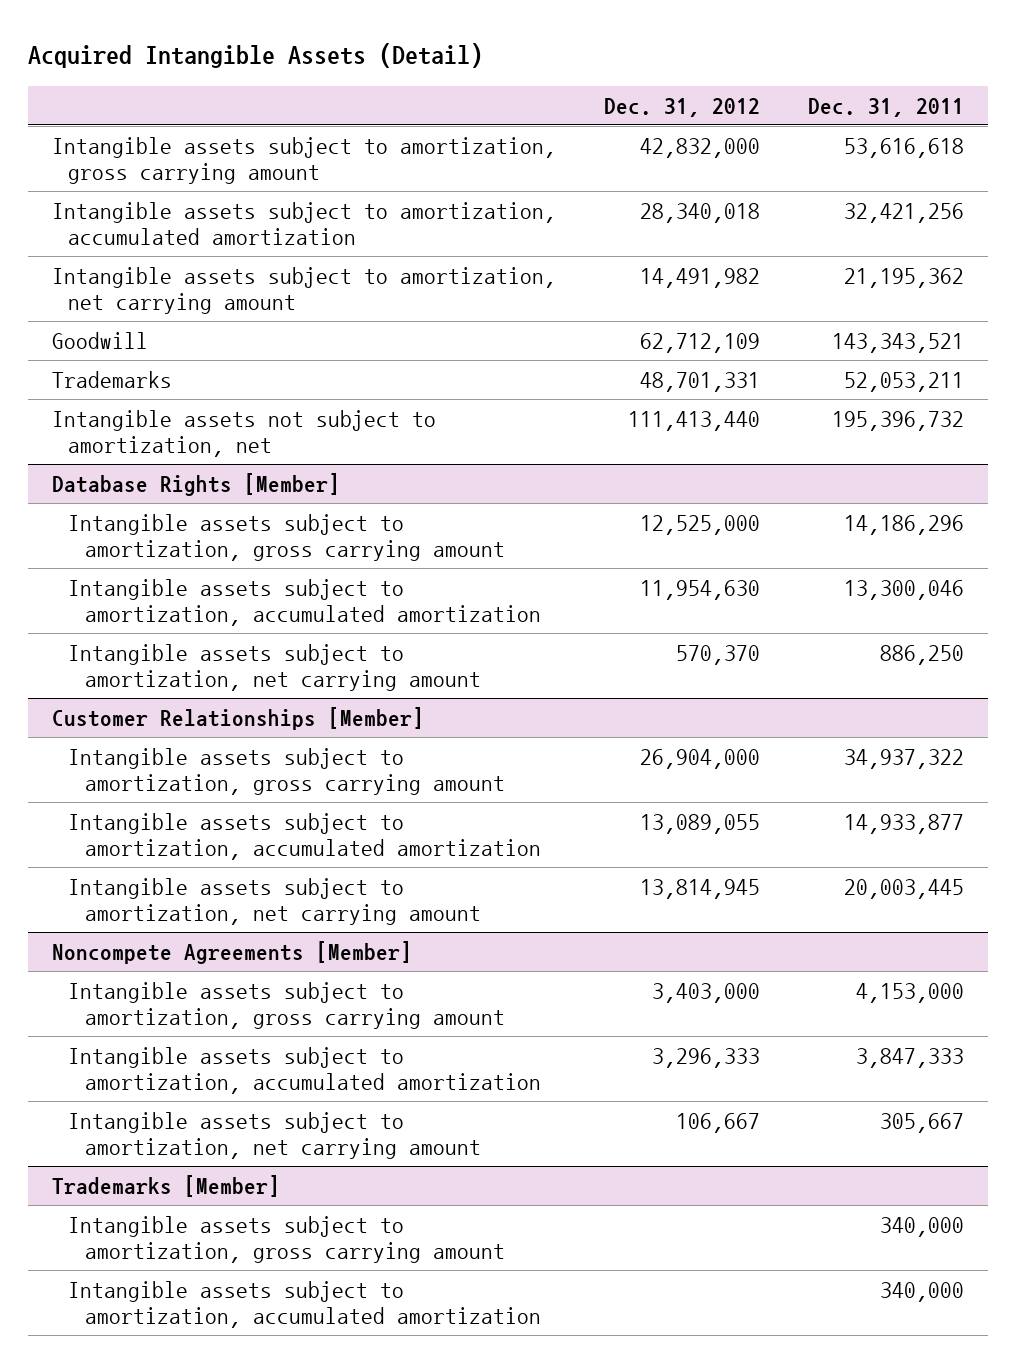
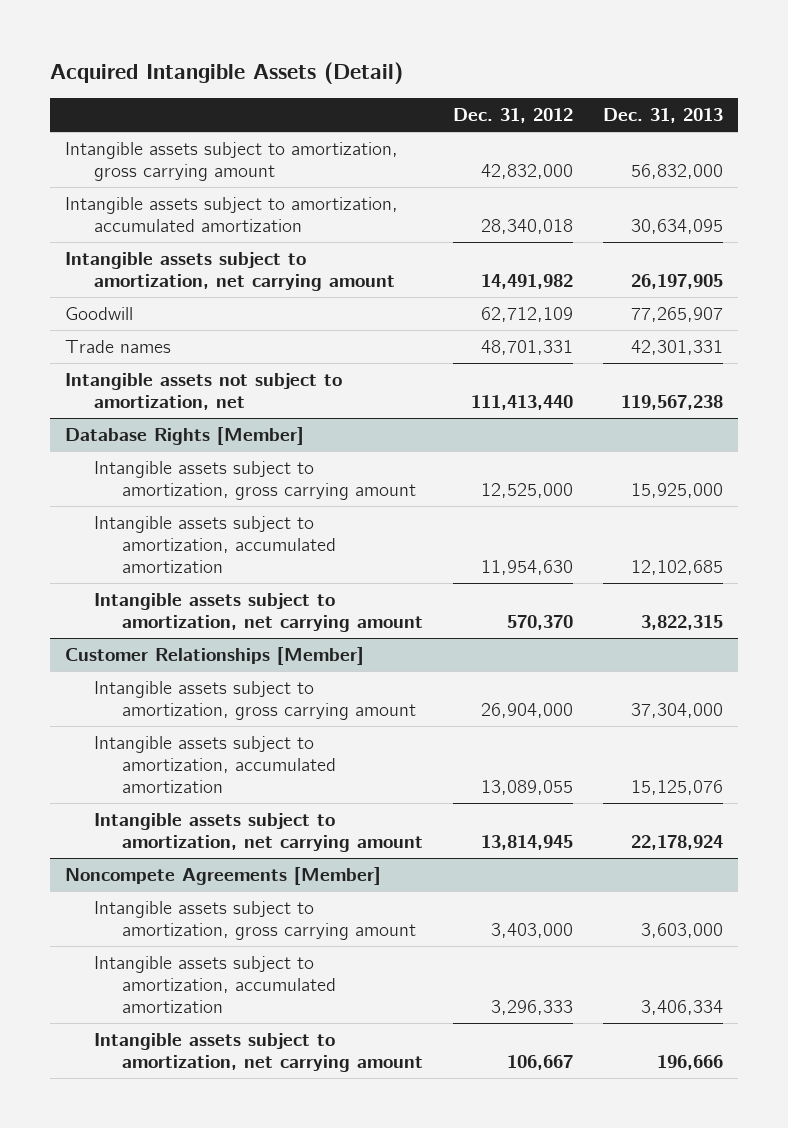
[808,97,965,117] Dec. 31, 2011 -> none
none -> [602,108,723,124] Dec. 31, 2013
[52,370,173,388] Trademarks -> [65,340,172,354] Trade names
[52,1174,281,1197] Trademarks [Member] -> none
[68,1215,505,1264] Intangible assets subject to amortization, gross carrying amount -> none
[68,1280,541,1329] Intangible assets subject to amortization, accumulated amortization -> none

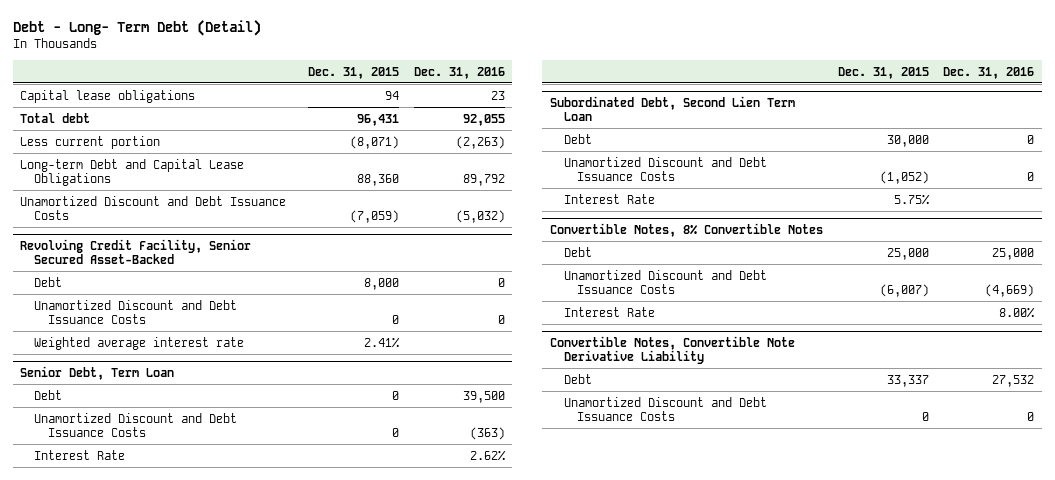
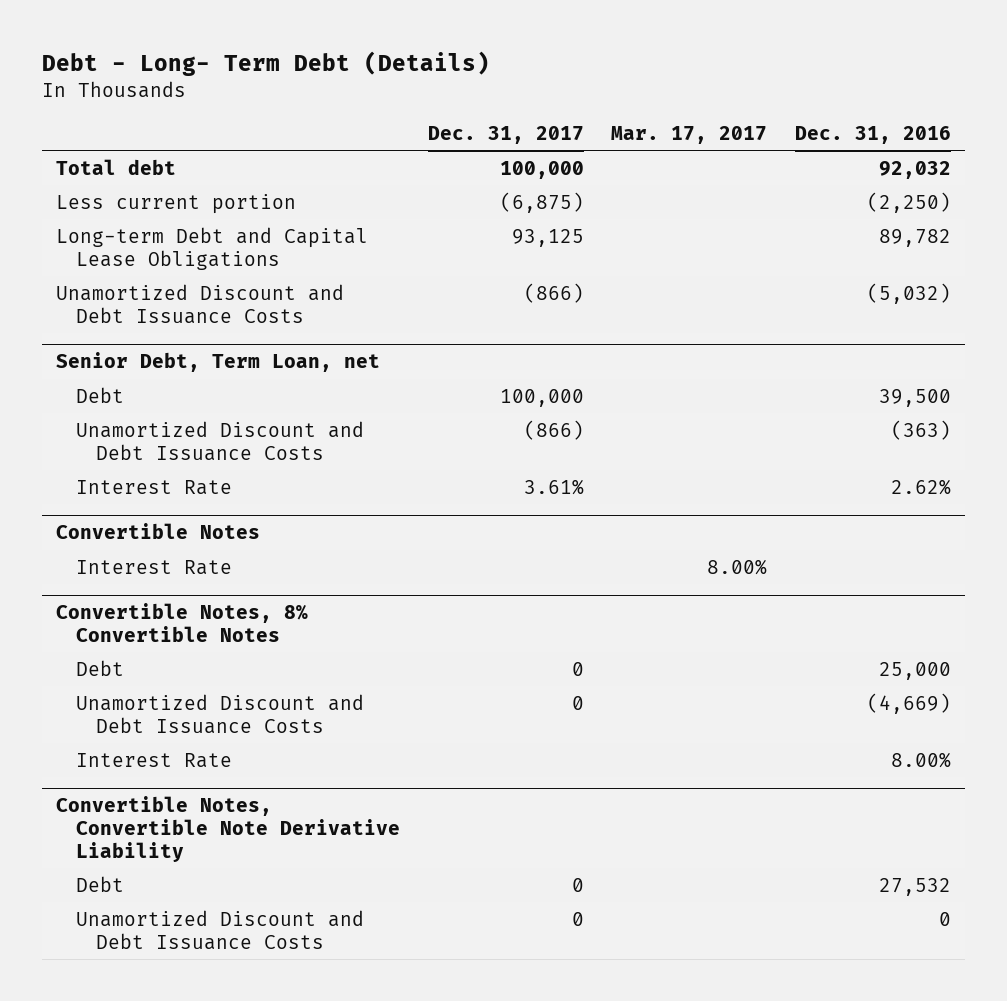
[13,19,262,36] Debt - Long- Term Debt (Detail) -> [41,51,490,77] Debt - Long- Term Debt (Details)
[308,66,400,79] Dec. 31, 2015 -> none
none -> [427,125,584,144] Dec. 31, 2017
none -> [611,125,768,144] Mar. 17, 2017
[20,89,196,103] Capital lease obligations -> none
[462,113,505,126] 92,055 -> [878,160,951,179] 92,032
[455,135,505,149] (2,263) -> [866,191,951,213] (2,250)
[462,173,505,186] 89,792 -> [878,228,951,247] 89,782
[20,238,252,265] Revolving Credit Facility, Senior Secured Asset-Backed -> none
[34,276,63,287] Debt -> none
[34,299,238,324] Unamortized Discount and Debt Issuance Costs -> none
[34,336,245,350] Weighted average interest rate -> none
[20,365,175,380] Senior Debt, Term Loan -> [55,352,380,373] Senior Debt, Term Loan, net
[549,95,795,122] Subordinated Debt, Second Lien Term Loan -> none
[563,133,592,144] Debt -> none
[563,156,767,181] Unamortized Discount and Debt Issuance Costs -> none
none -> [55,523,260,540] Convertible Notes

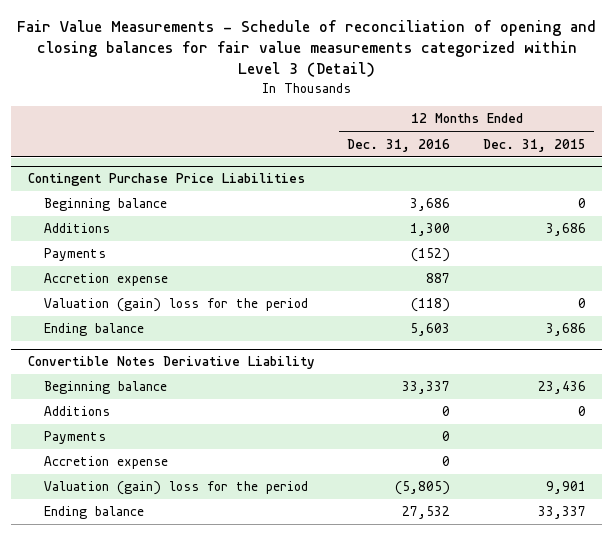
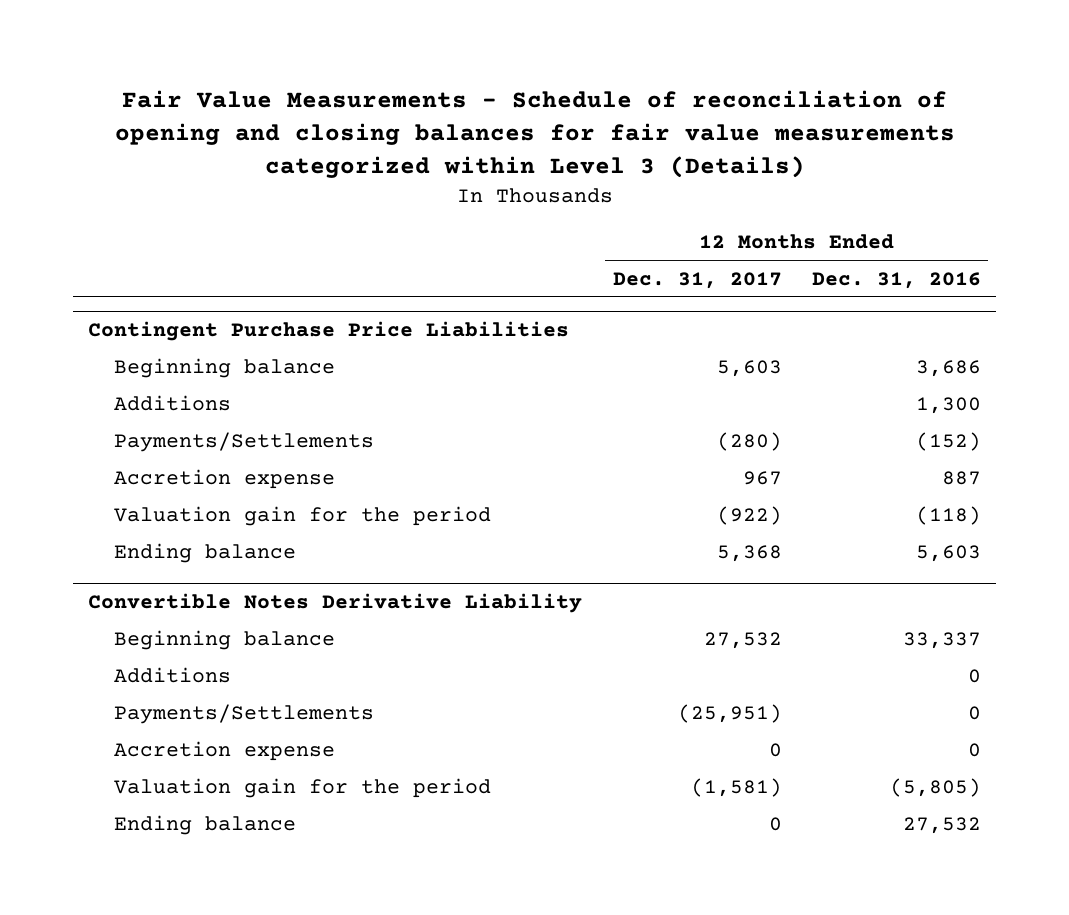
[16,20,596,78] Fair Value Measurements - Schedule of reconciliation of opening and closing balances for fair value measurements categorized within Level 3 (Detail) -> [114,89,955,179] Fair Value Measurements - Schedule of reconciliation of opening and closing balances for fair value measurements categorized within Level 3 (Details)
[482,138,586,152] Dec. 31, 2015 -> none
none -> [612,271,782,289] Dec. 31, 2017
[44,248,107,262] Payments -> [113,431,374,452] Payments/Settlements
[44,298,309,313] Valuation (gain) loss for the period -> [113,505,491,526] Valuation gain for the period
[44,431,107,445] Payments -> [113,703,374,724] Payments/Settlements
[44,481,309,496] Valuation (gain) loss for the period -> [113,777,491,798] Valuation gain for the period

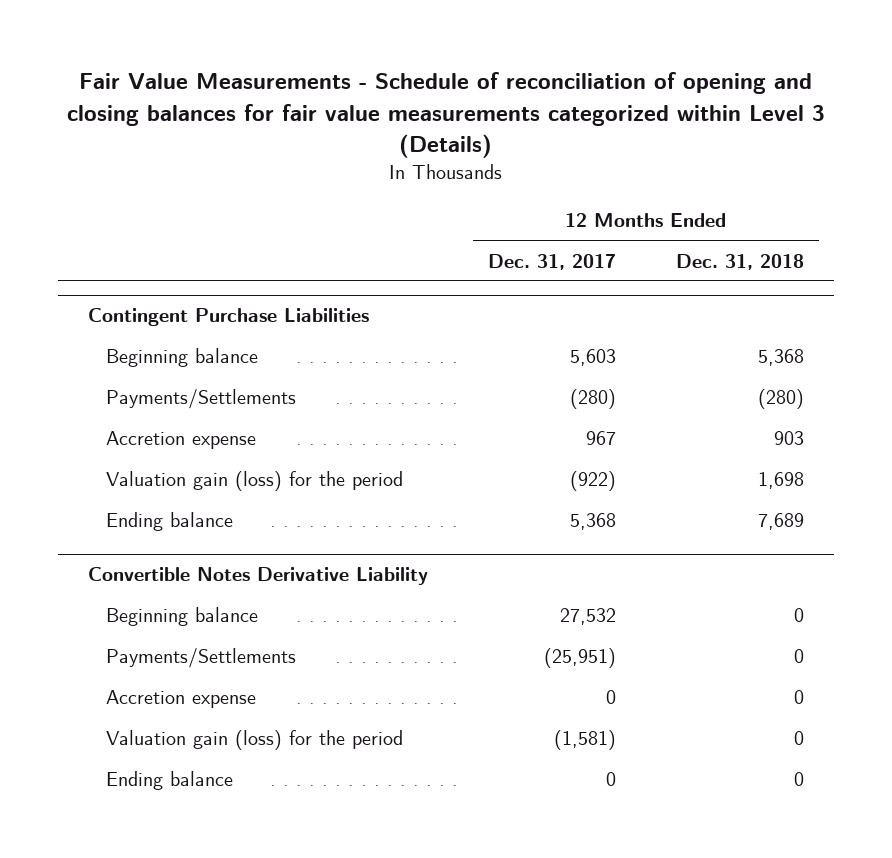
[811,271,981,289] Dec. 31, 2016 -> none
none -> [675,253,804,270] Dec. 31, 2018
[88,321,570,342] Contingent Purchase Price Liabilities -> [88,308,370,327] Contingent Purchase Liabilities
[113,394,231,411] Additions -> none
[113,505,491,526] Valuation gain for the period -> [105,471,403,492] Valuation gain (loss) for the period
[113,666,231,683] Additions -> none
[113,777,491,798] Valuation gain for the period -> [105,730,403,751] Valuation gain (loss) for the period

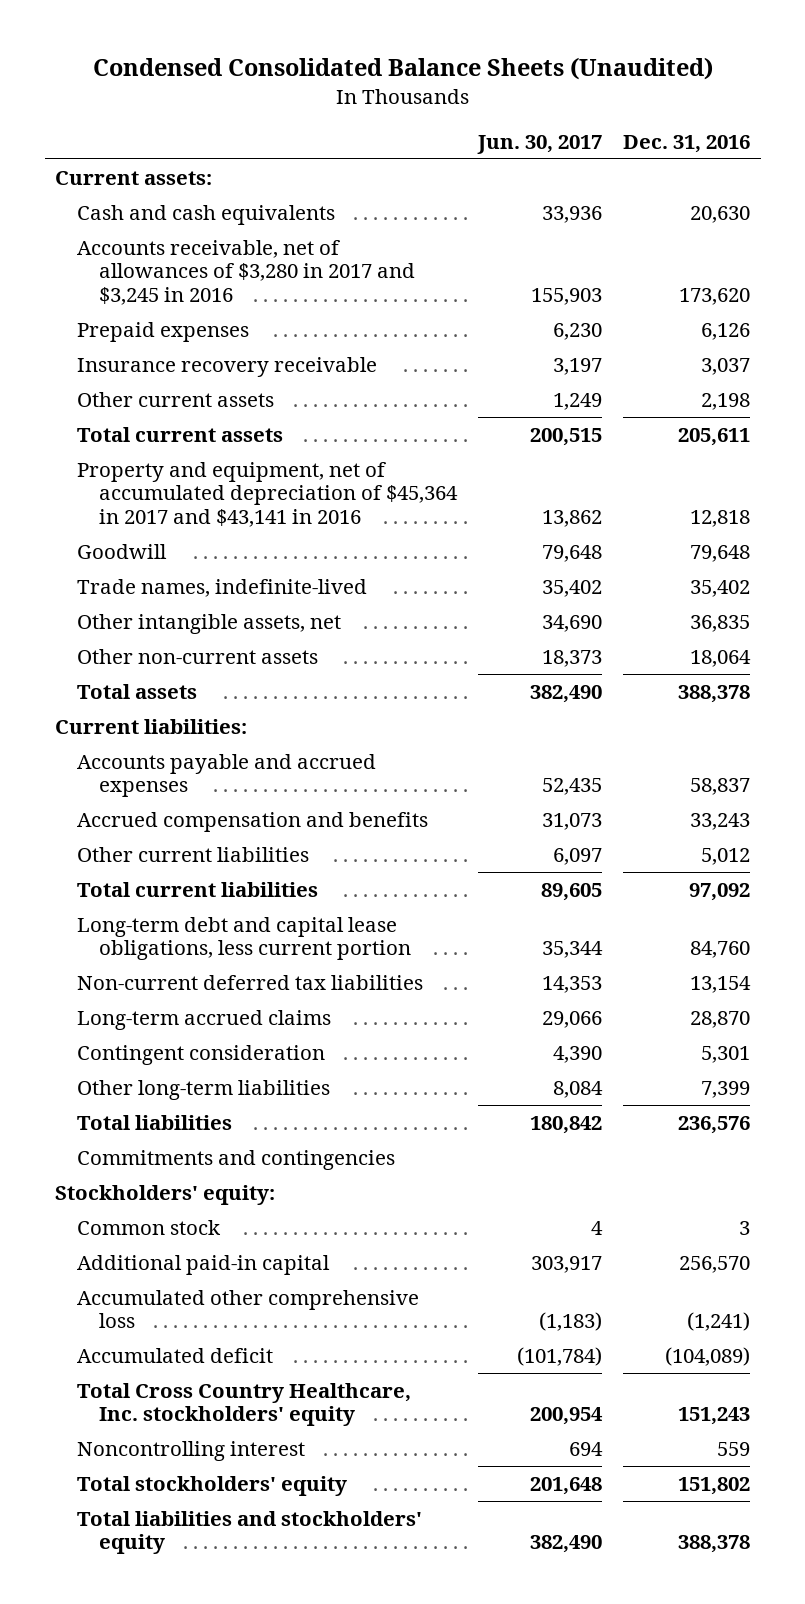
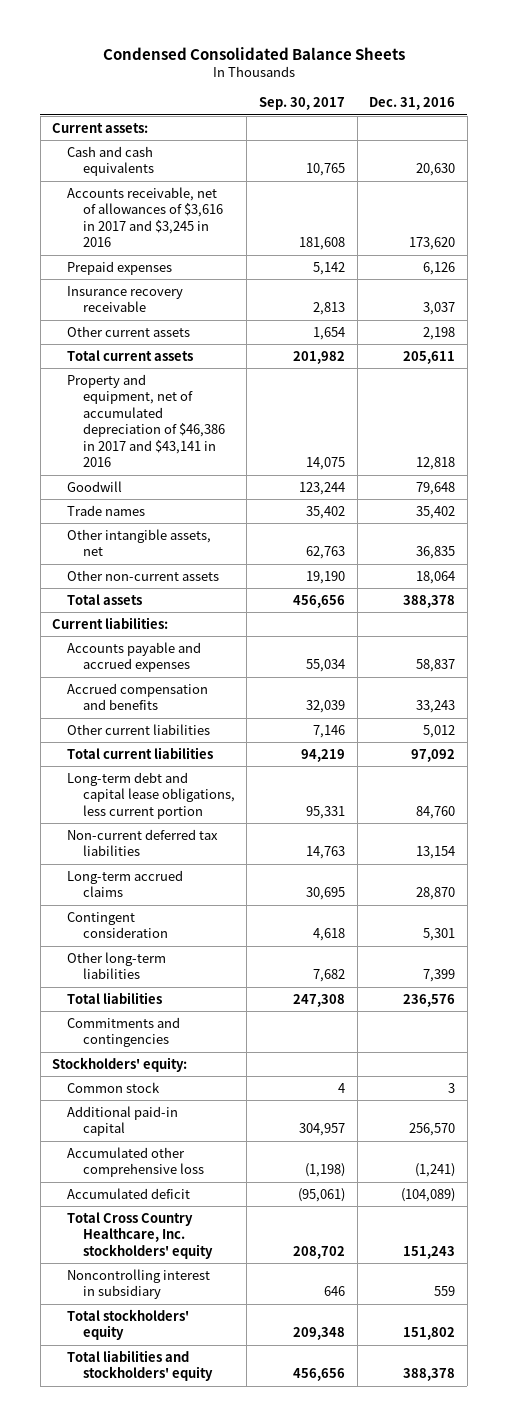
[92,57,713,81] Condensed Consolidated Balance Sheets (Unaudited) -> [102,47,405,61] Condensed Consolidated Balance Sheets
[477,134,603,154] Jun. 30, 2017 -> none
none -> [259,97,346,111] Sep. 30, 2017
[77,239,415,305] Accounts receivable, net of allowances of $3,280 in 2017 and $3,245 in 2016 -> [67,186,223,248] Accounts receivable, net of allowances of $3,616 in 2017 and $3,245 in 2016
[77,461,458,527] Property and equipment, net of accumulated depreciation of $45,364 in 2017 and $43,141 in 2016 -> [67,373,225,468] Property and equipment, net of accumulated depreciation of $46,386 in 2017 and $43,141 in 2016
[77,578,368,597] Trade names, indefinite-lived -> [67,504,146,516] Trade names
[77,1440,306,1461] Noncontrolling interest -> [67,1268,211,1300] Noncontrolling interest in subsidiary

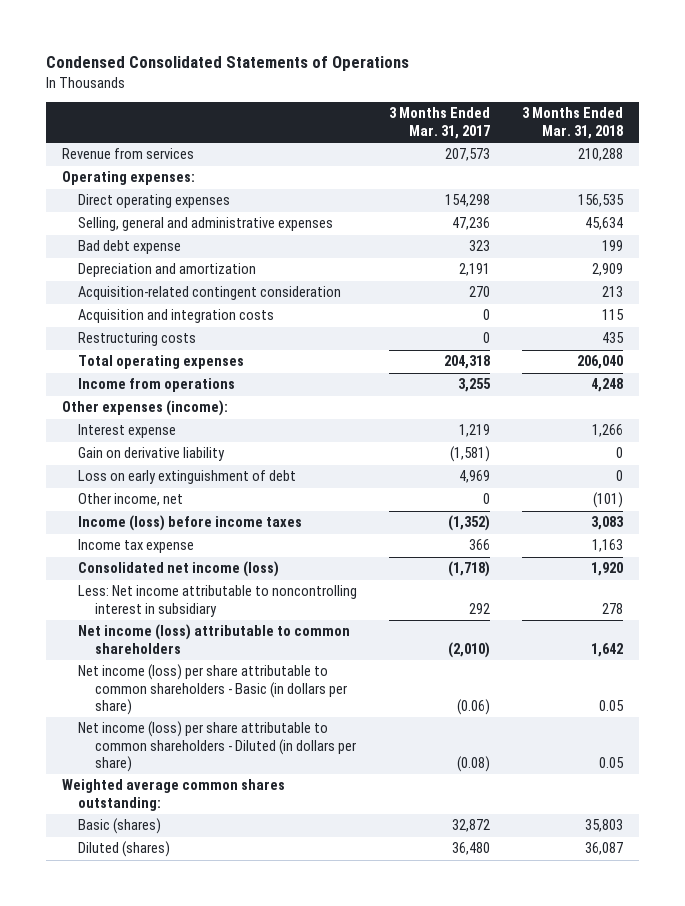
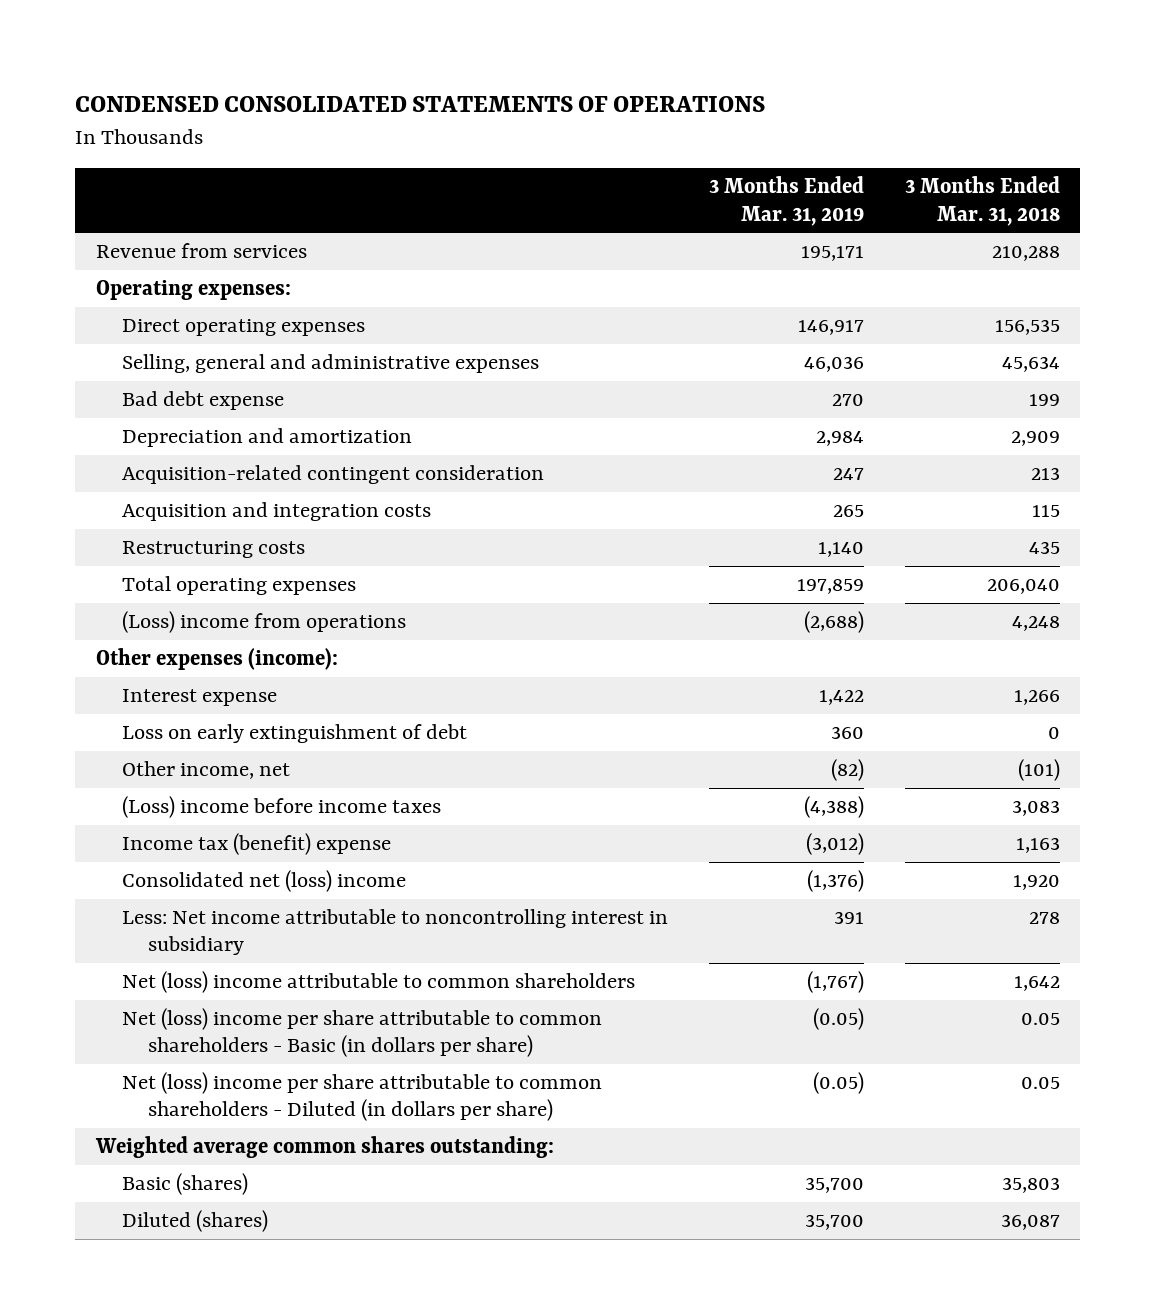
[46,56,410,72] Condensed Consolidated Statements of Operations -> [75,96,766,113] CONDENSED CONSOLIDATED STATEMENTS OF OPERATIONS
[388,107,490,139] 3 Months Ended Mar. 31, 2017 -> none
none -> [708,176,864,226] 3 Months Ended Mar. 31, 2019
[78,378,236,393] Income from operations -> [121,611,406,634] (Loss) income from operations
[78,447,226,462] Gain on derivative liability -> none
[78,515,303,532] Income (loss) before income taxes -> [121,796,441,819] (Loss) income before income taxes
[78,539,195,554] Income tax expense -> [121,833,391,856] Income tax (benefit) expense
[78,561,280,578] Consolidated net income (loss) -> [121,870,406,893] Consolidated net (loss) income
[78,624,351,654] Net income (loss) attributable to common shareholders -> [121,971,635,994] Net (loss) income attributable to common shareholders
[78,664,347,716] Net income (loss) per share attributable to common shareholders - Basic (in dollars per share) -> [121,1008,602,1058] Net (loss) income per share attributable to common shareholders - Basic (in dollars per share)
[78,721,356,773] Net income (loss) per share attributable to common shareholders - Diluted (in dollars per share) -> [121,1072,602,1122] Net (loss) income per share attributable to common shareholders - Diluted (in dollars per share)

